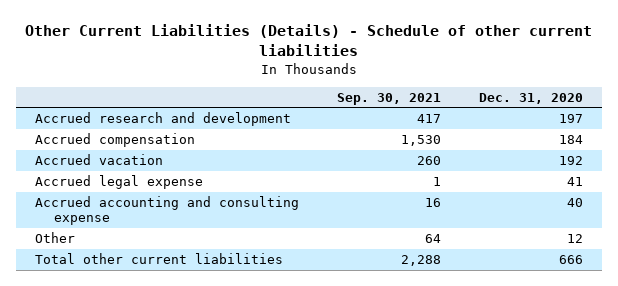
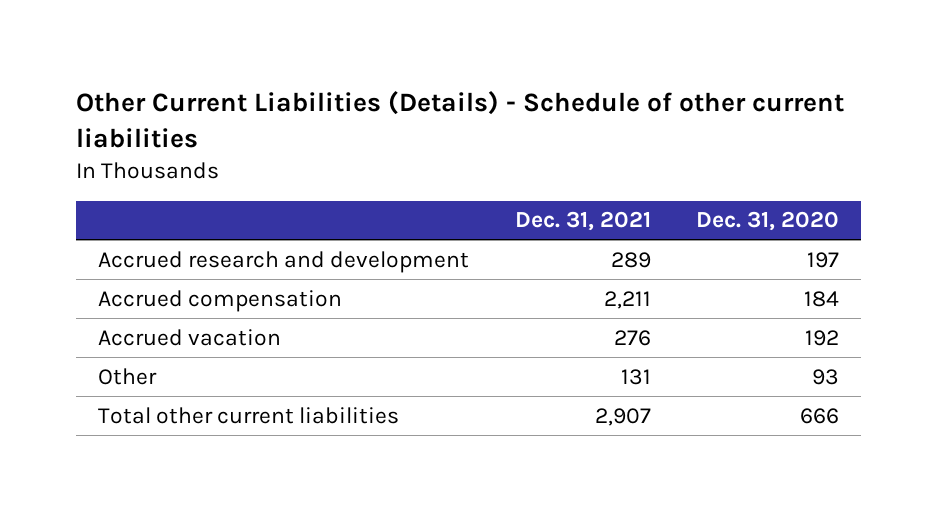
[337,92,442,105] Sep. 30, 2021 -> none
none -> [514,211,651,232] Dec. 31, 2021
[35,175,204,190] Accrued legal expense -> none
[35,196,300,226] Accrued accounting and consulting expense -> none
[567,234,584,244] 12 -> [811,368,839,385] 93

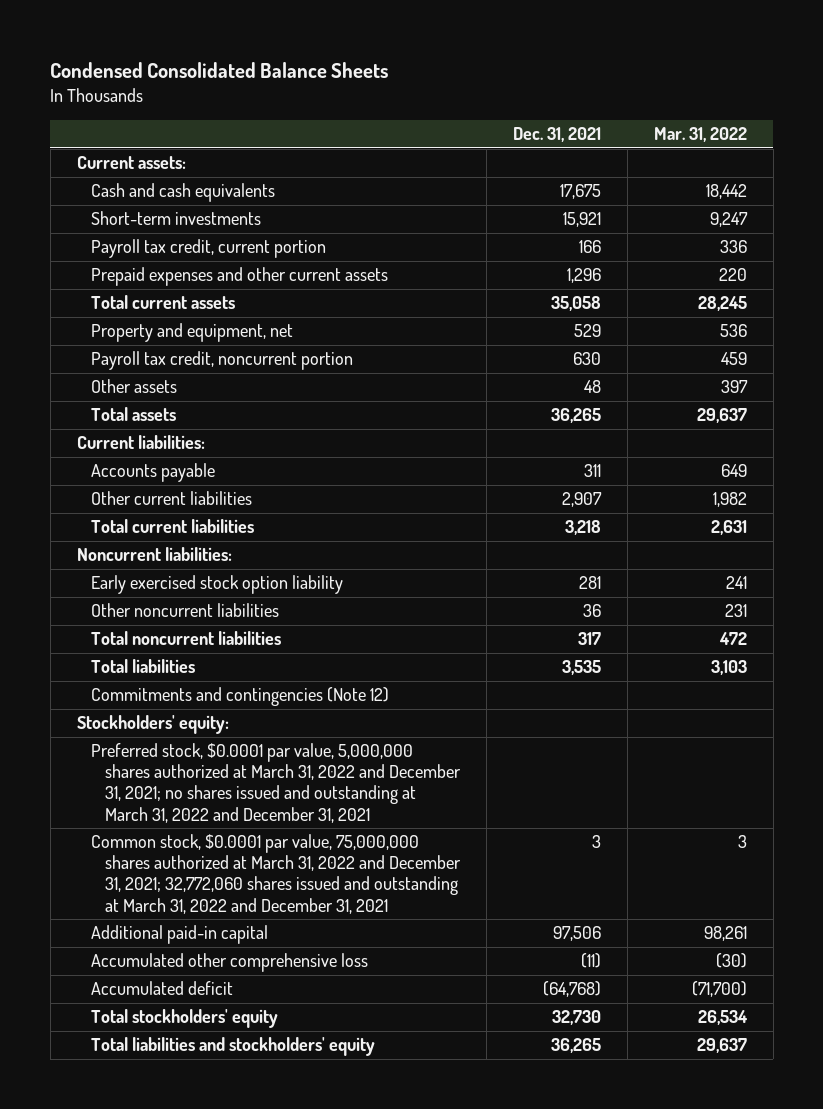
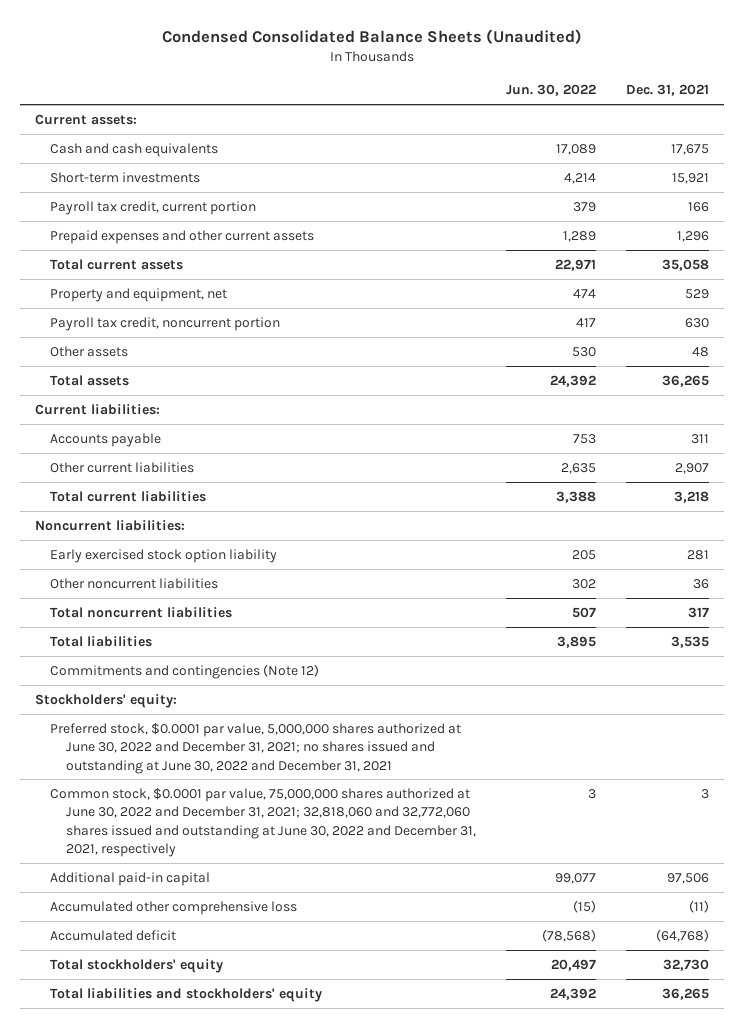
[50,61,389,78] Condensed Consolidated Balance Sheets -> [162,29,583,45] Condensed Consolidated Balance Sheets (Unaudited)
[653,127,747,143] Mar. 31, 2022 -> none
none -> [505,84,596,97] Jun. 30, 2022
[90,743,461,823] Preferred stock, $0.0001 par value, 5,000,000 shares authorized at March 31, 2022 and December 31, 2021; no shares issued and outstanding at March 31, 2022 and December 31, 2021 -> [50,722,462,774] Preferred stock, $0.0001 par value, 5,000,000 shares authorized at June 30, 2022 and December 31, 2021; no shares issued and outstanding at June 30, 2022 and December 31, 2021
[90,834,461,914] Common stock, $0.0001 par value, 75,000,000 shares authorized at March 31, 2022 and December 31, 2021; 32,772,060 shares issued and outstanding at March 31, 2022 and December 31, 2021 -> [50,787,476,857] Common stock, $0.0001 par value, 75,000,000 shares authorized at June 30, 2022 and December 31, 2021; 32,818,060 and 32,772,060 shares issued and outstanding at June 30, 2022 and December 31, 2021, respectively

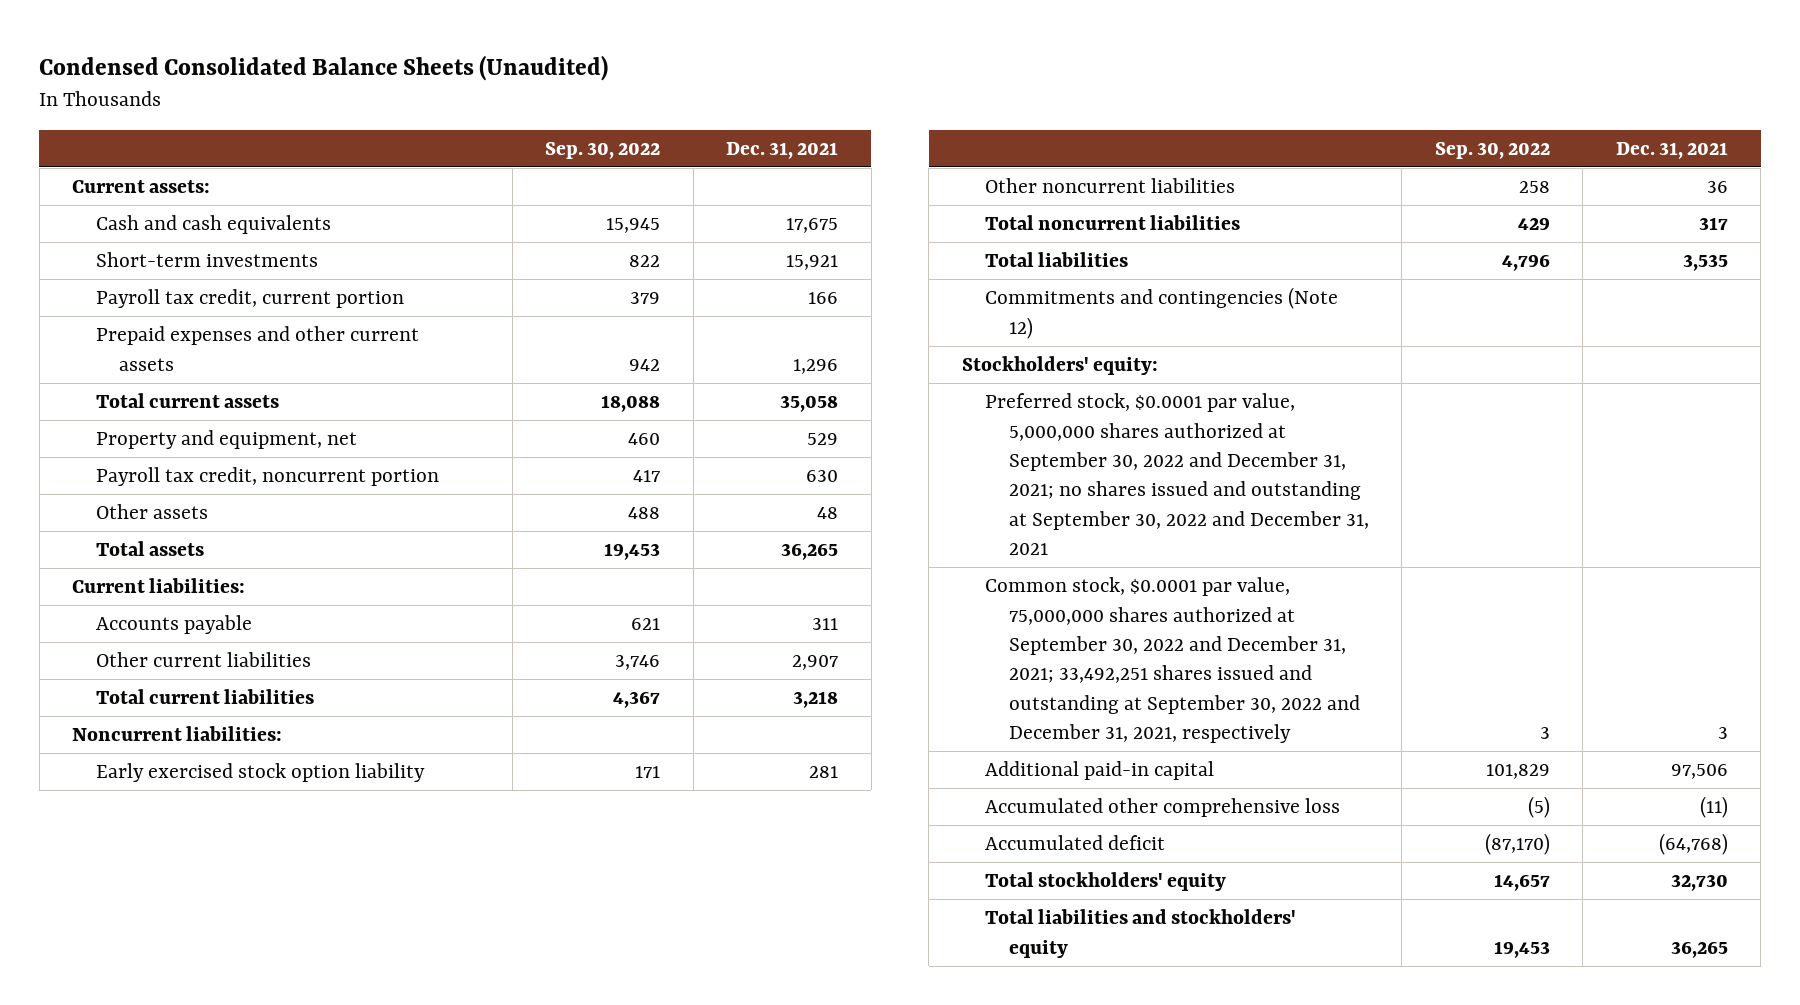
[505,84,596,97] Jun. 30, 2022 -> none
none -> [545,141,661,159] Sep. 30, 2022
[50,722,462,774] Preferred stock, $0.0001 par value, 5,000,000 shares authorized at June 30, 2022 and December 31, 2021; no shares issued and outstanding at June 30, 2022 and December 31, 2021 -> [985,393,1370,555] Preferred stock, $0.0001 par value, 5,000,000 shares authorized at September 30, 2022 and December 31, 2021; no shares issued and outstanding at September 30, 2022 and December 31, 2021
[50,787,476,857] Common stock, $0.0001 par value, 75,000,000 shares authorized at June 30, 2022 and December 31, 2021; 32,818,060 and 32,772,060 shares issued and outstanding at June 30, 2022 and December 31, 2021, respectively -> [985,577,1361,743] Common stock, $0.0001 par value, 75,000,000 shares authorized at September 30, 2022 and December 31, 2021; 33,492,251 shares issued and outstanding at September 30, 2022 and December 31, 2021, respectively

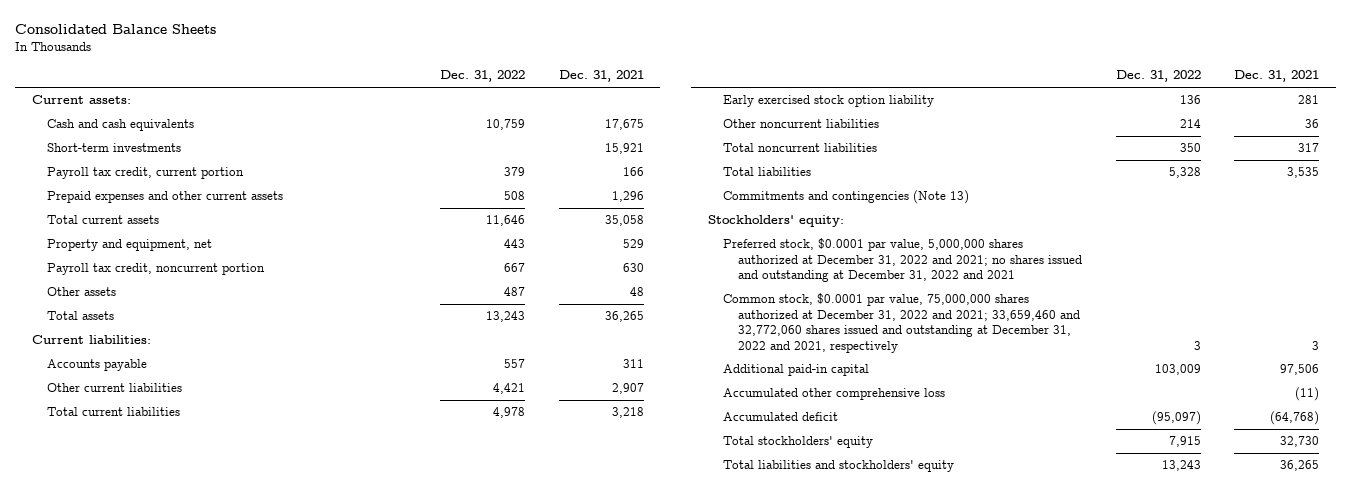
[39,55,609,82] Condensed Consolidated Balance Sheets (Unaudited) -> [15,24,217,35] Consolidated Balance Sheets
[545,141,661,159] Sep. 30, 2022 -> none
none -> [439,70,525,83] Dec. 31, 2022
[72,726,283,742] Noncurrent liabilities: -> none
[985,287,1339,339] Commitments and contingencies (Note 12) -> [723,190,970,205] Commitments and contingencies (Note 13)
[985,393,1370,555] Preferred stock, $0.0001 par value, 5,000,000 shares authorized at September 30, 2022 and December 31, 2021; no shares issued and outstanding at September 30, 2022 and December 31, 2021 -> [723,238,1083,283] Preferred stock, $0.0001 par value, 5,000,000 shares authorized at December 31, 2022 and 2021; no shares issued and outstanding at December 31, 2022 and 2021
[985,577,1361,743] Common stock, $0.0001 par value, 75,000,000 shares authorized at September 30, 2022 and December 31, 2021; 33,492,251 shares issued and outstanding at September 30, 2022 and December 31, 2021, respectively -> [723,293,1081,353] Common stock, $0.0001 par value, 75,000,000 shares authorized at December 31, 2022 and 2021; 33,659,460 and 32,772,060 shares issued and outstanding at December 31, 2022 and 2021, respectively

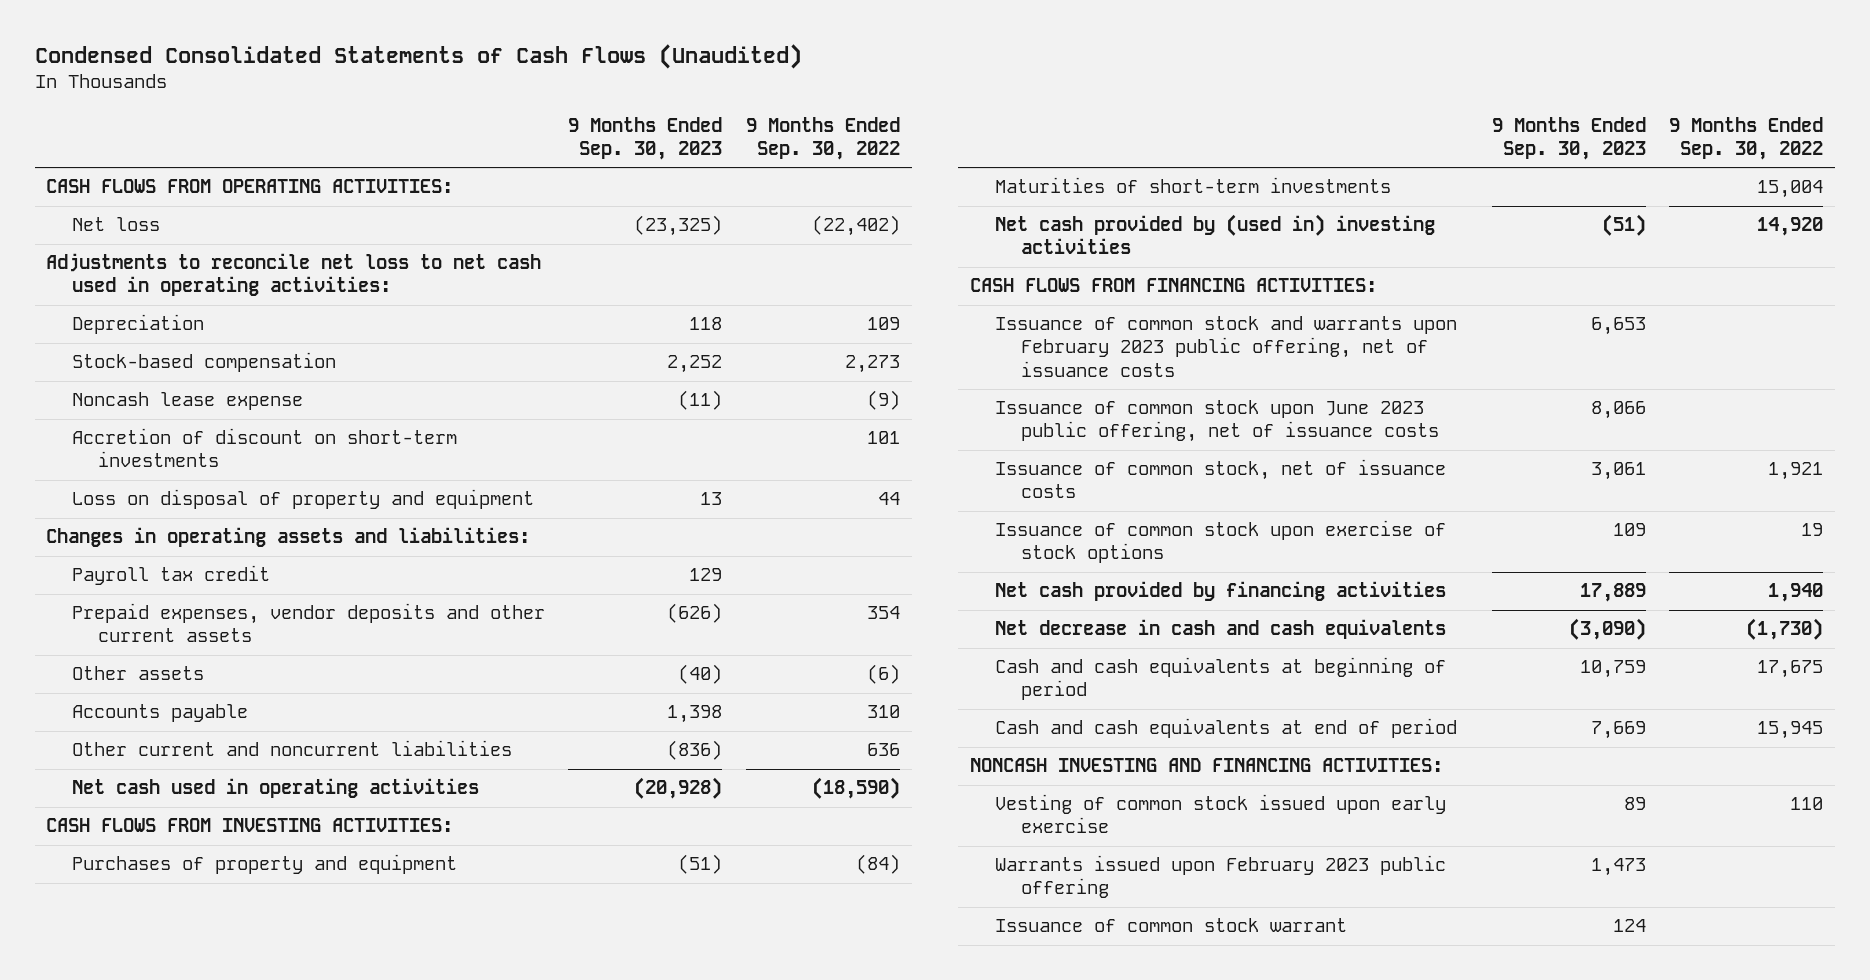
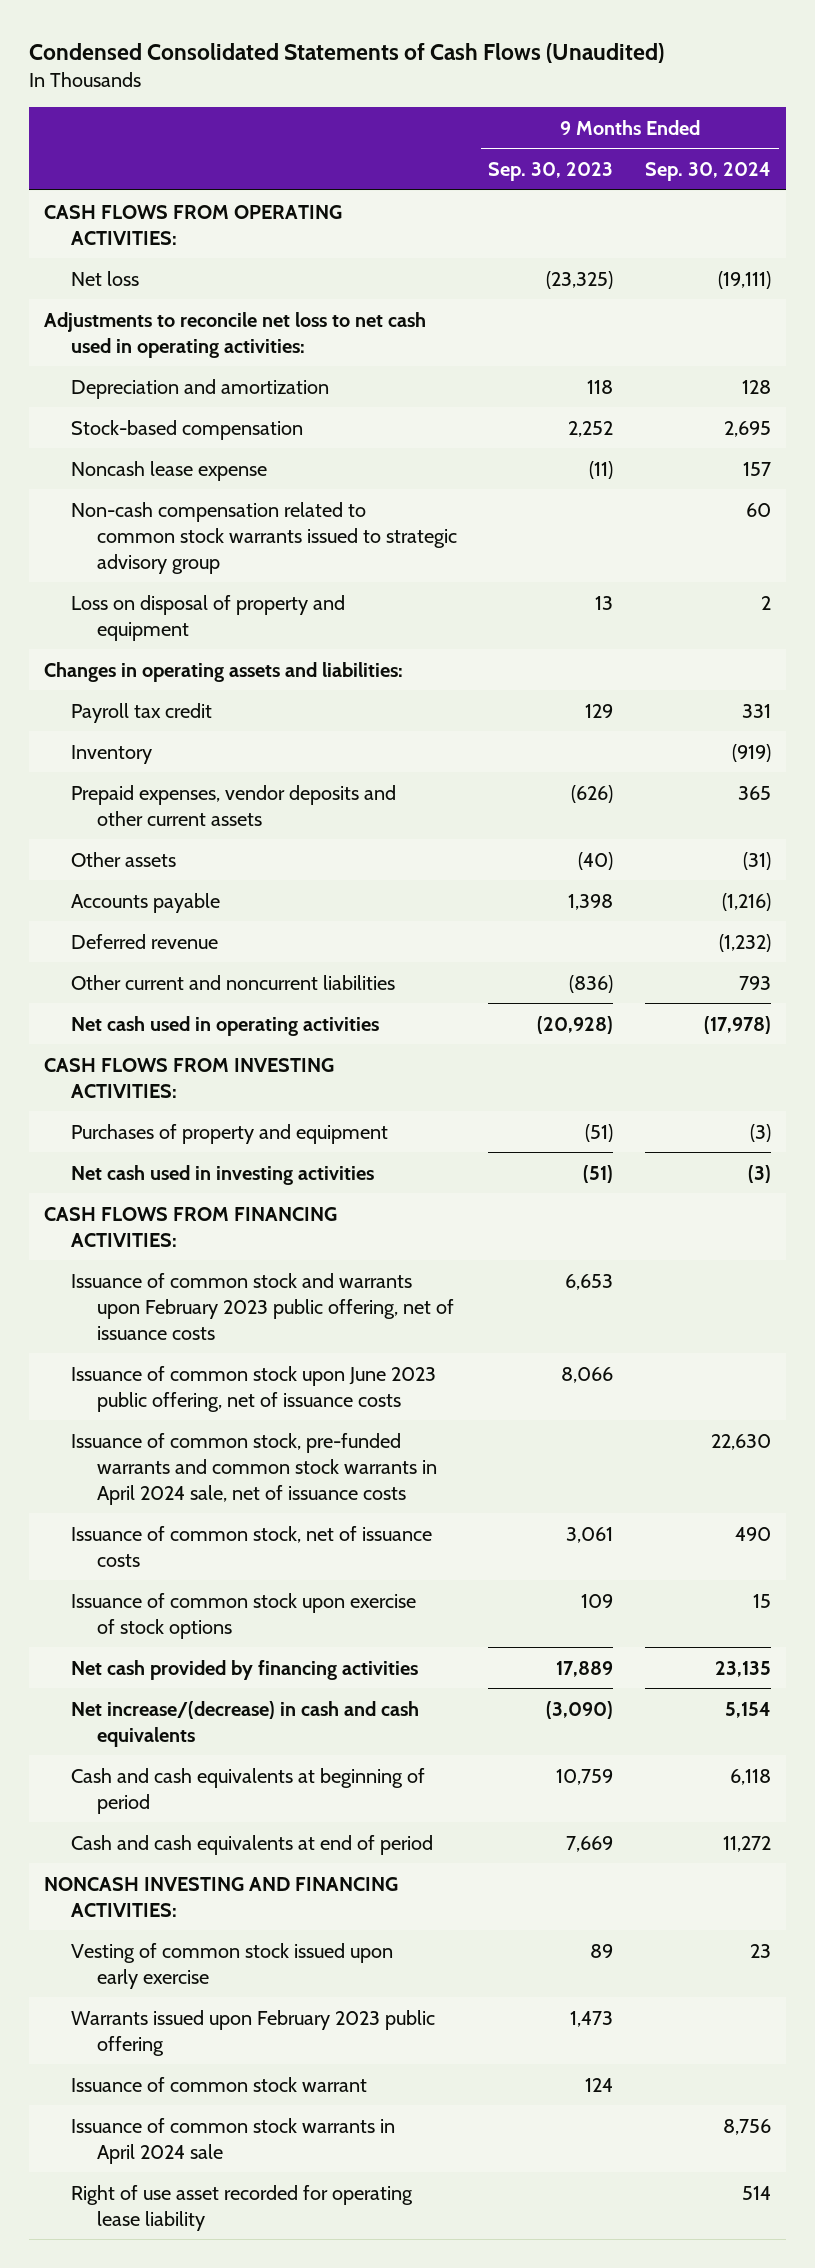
[745,116,900,161] 9 Months Ended Sep. 30, 2022 -> none
none -> [644,162,771,182] Sep. 30, 2024
[71,314,204,335] Depreciation -> [70,378,329,399] Depreciation and amortization
[71,428,457,468] Accretion of discount on short-term investments -> none
none -> [70,501,458,574] Non-cash compensation related to common stock warrants issued to strategic advisory group
none -> [70,744,152,764] Inventory
none -> [70,933,218,949] Deferred revenue
[995,177,1392,194] Maturities of short-term investments -> none
[995,214,1436,255] Net cash provided by (used in) investing activities -> [70,1164,374,1185] Net cash used in investing activities
none -> [70,1432,438,1505] Issuance of common stock, pre-funded warrants and common stock warrants in April 2024 sale, net of issuance costs
[995,619,1447,640] Net decrease in cash and cash equivalents -> [70,1700,419,1747] Net increase/(decrease) in cash and cash equivalents
none -> [70,2117,395,2164] Issuance of common stock warrants in April 2024 sale
none -> [70,2184,413,2231] Right of use asset recorded for operating lease liability

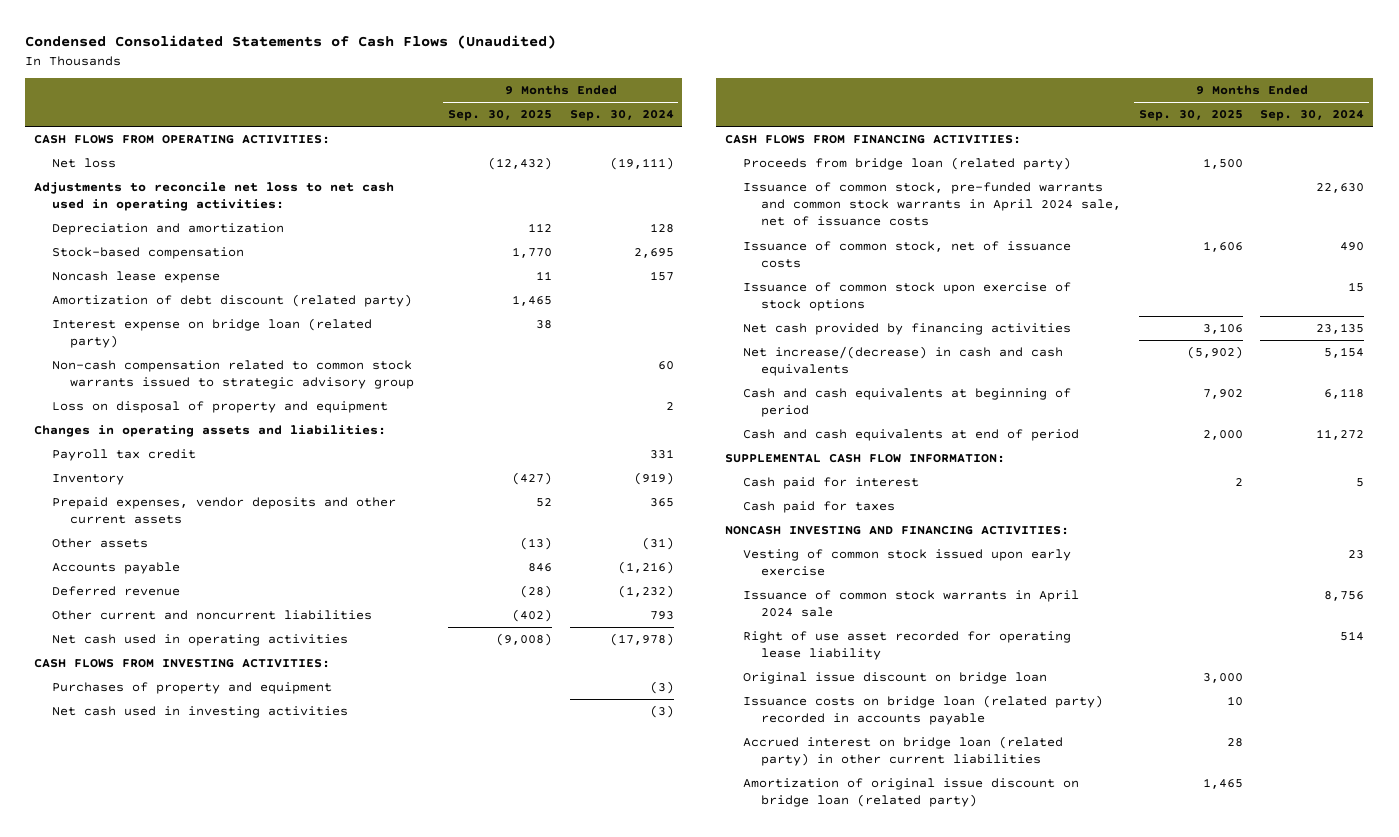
[488,162,614,182] Sep. 30, 2023 -> none
none -> [447,110,552,122] Sep. 30, 2025
none -> [52,294,413,308] Amortization of debt discount (related party)
none -> [52,318,373,349] Interest expense on bridge loan (related party)
[70,1272,455,1340] Issuance of common stock and warrants upon February 2023 public offering, net of issuance costs -> none
[70,1365,436,1412] Issuance of common stock upon June 2023 public offering, net of issuance costs -> none
none -> [743,157,1072,171] Proceeds from bridge loan (related party)
none -> [725,454,1006,464] SUPPLEMENTAL CASH FLOW INFORMATION:
none -> [743,477,920,490] Cash paid for interest
none -> [743,501,896,514] Cash paid for taxes
[70,2009,435,2056] Warrants issued upon February 2023 public offering -> none
[70,2076,367,2092] Issuance of common stock warrant -> none
none -> [743,672,1048,685] Original issue discount on bridge loan
none -> [743,695,1104,726] Issuance costs on bridge loan (related party) recorded in accounts payable
none -> [743,736,1064,767] Accrued interest on bridge loan (related party) in other current liabilities
none -> [743,778,1080,808] Amortization of original issue discount on bridge loan (related party)

